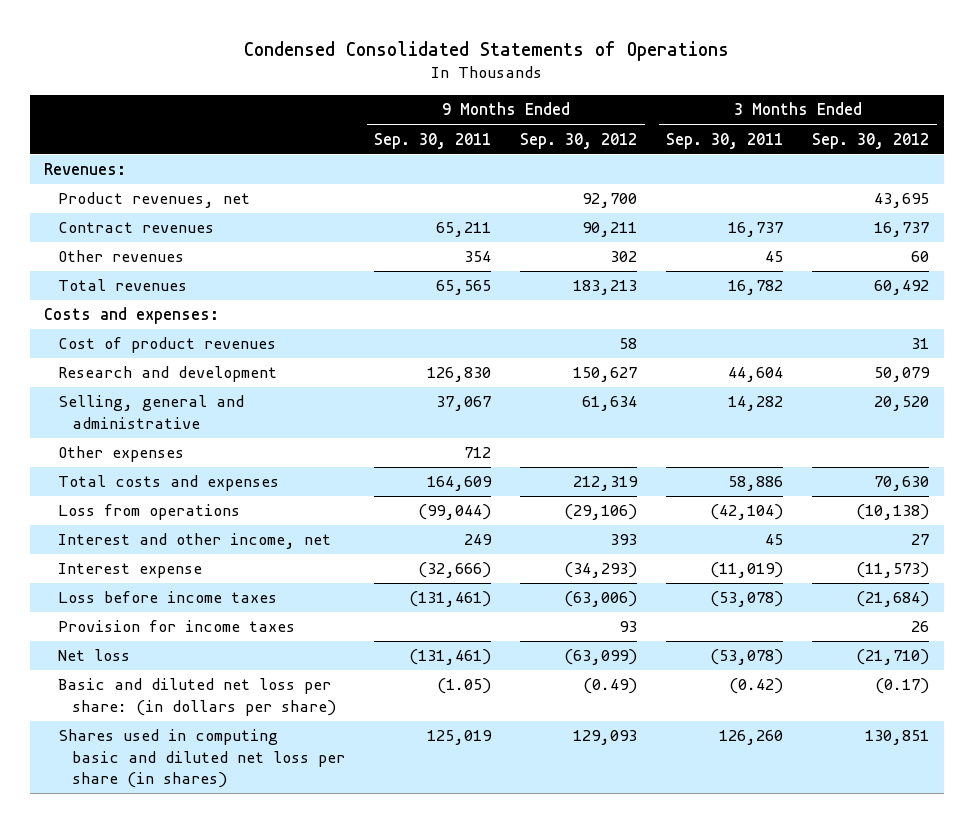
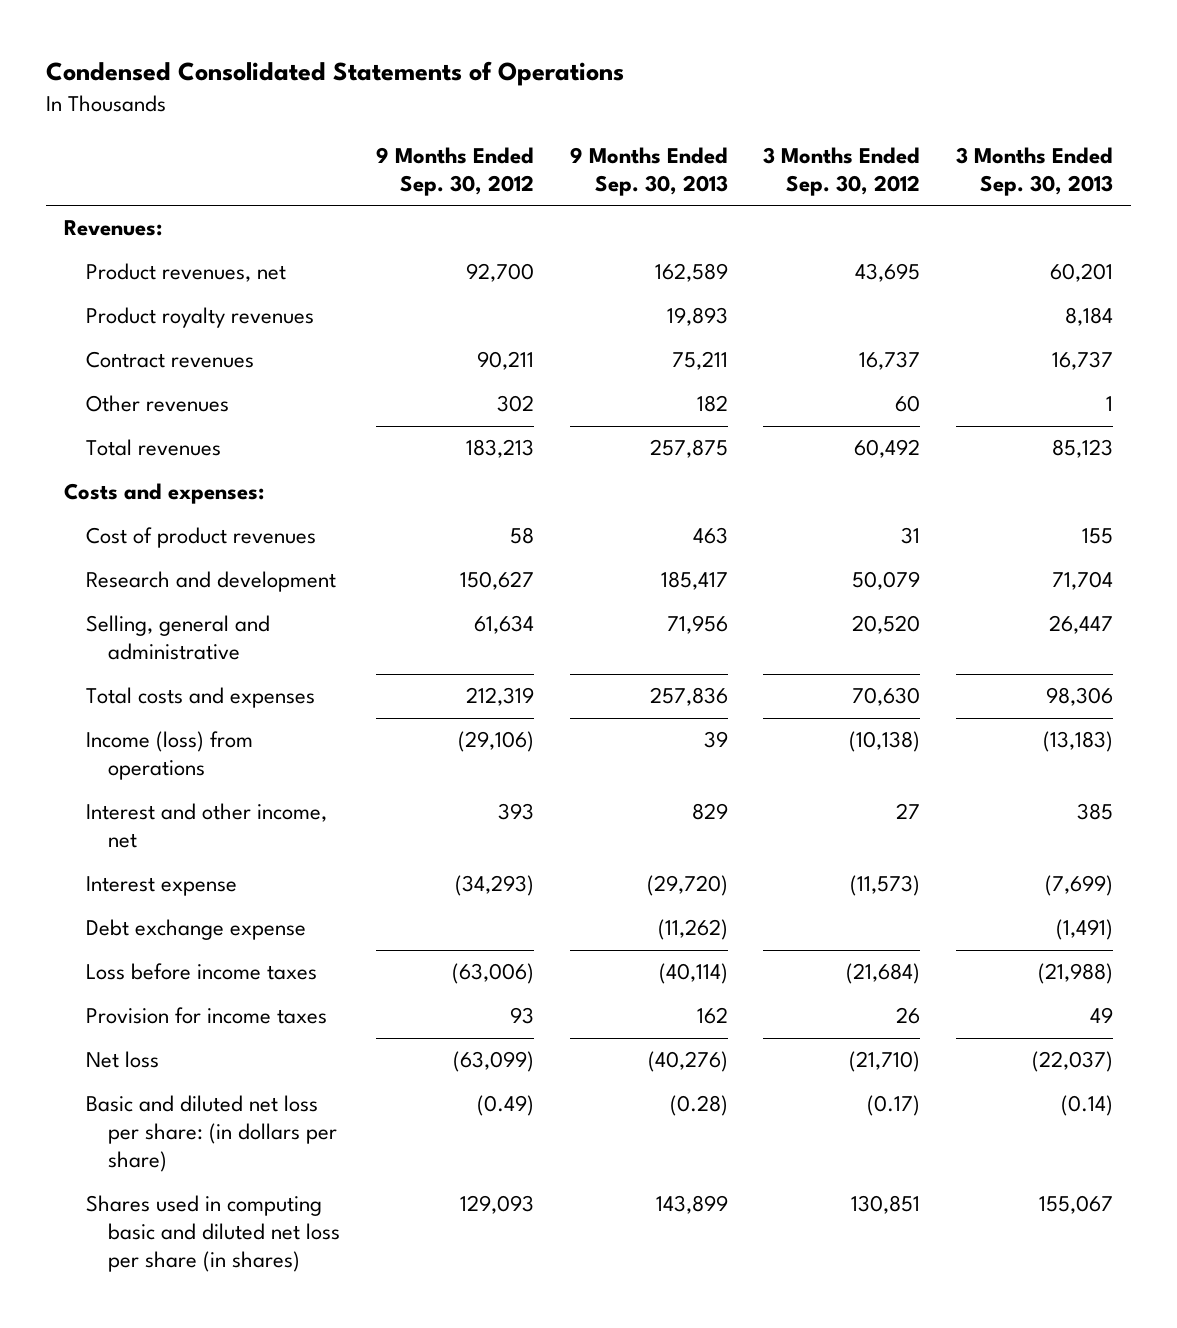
[374,132,492,149] Sep. 30, 2011 -> none
[666,132,784,149] Sep. 30, 2011 -> none
none -> [569,146,728,196] 9 Months Ended Sep. 30, 2013
none -> [956,146,1114,196] 3 Months Ended Sep. 30, 2013
none -> [85,307,314,329] Product royalty revenues
[58,446,185,463] Other expenses -> none
[58,504,241,521] Loss from operations -> [85,731,253,781] Income (loss) from operations
none -> [85,919,306,941] Debt exchange expense

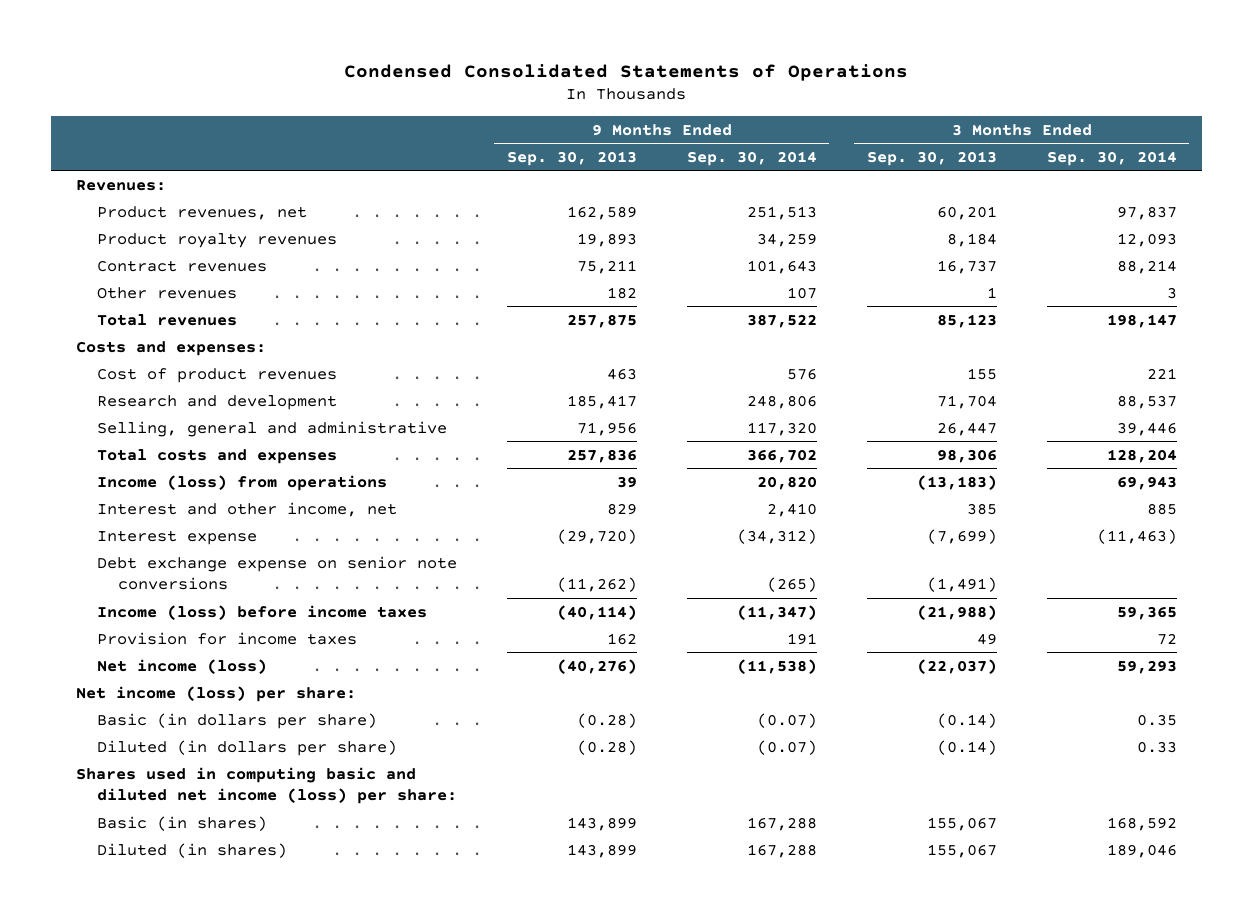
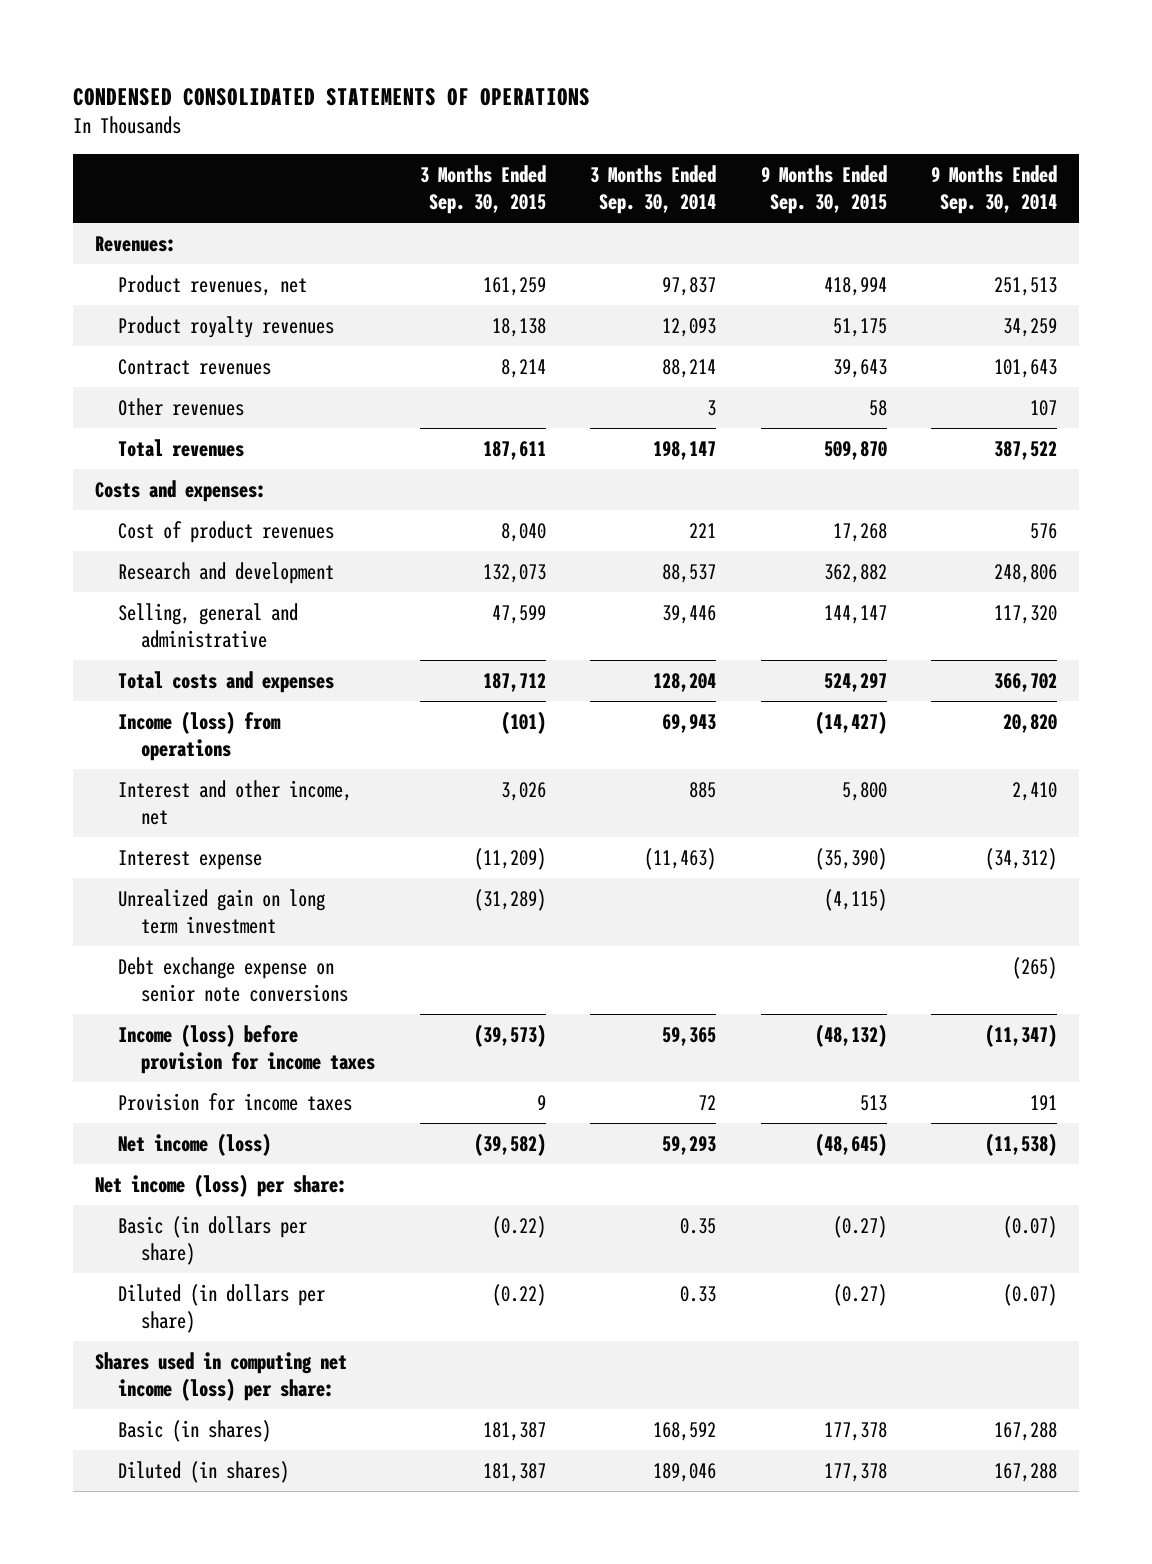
[344,63,909,81] Condensed Consolidated Statements of Operations -> [72,88,590,107] CONDENSED CONSOLIDATED STATEMENTS OF OPERATIONS
[506,150,637,166] Sep. 30, 2013 -> none
[866,150,997,166] Sep. 30, 2013 -> none
none -> [419,165,546,215] 3 Months Ended Sep. 30, 2015
none -> [760,165,887,215] 9 Months Ended Sep. 30, 2015
none -> [118,888,326,934] Unrealized gain on long term investment
[96,604,427,620] Income (loss) before income taxes -> [118,1023,376,1074] Income (loss) before provision for income taxes
[75,766,457,805] Shares used in computing basic and diluted net income (loss) per share: -> [95,1351,348,1401] Shares used in computing net income (loss) per share:

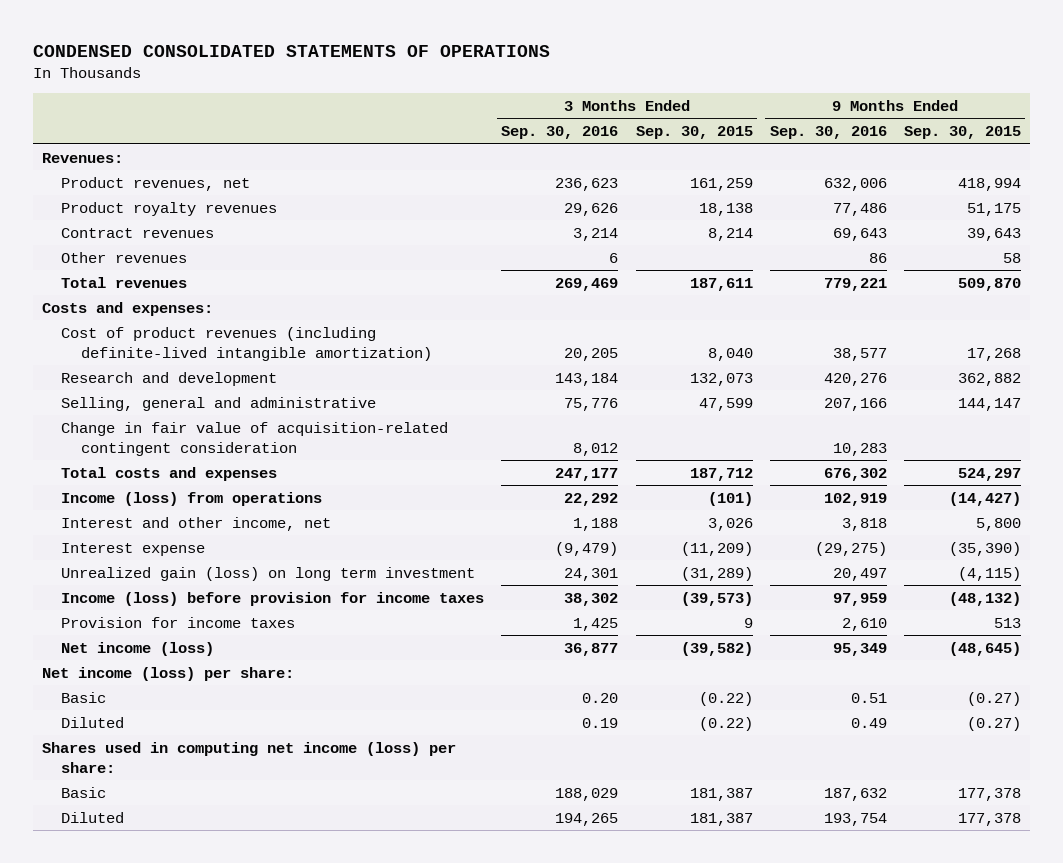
[590,165,717,215] 3 Months Ended Sep. 30, 2014 -> none
[930,165,1057,215] 9 Months Ended Sep. 30, 2014 -> none
none -> [501,126,619,140] Sep. 30, 2016
none -> [769,126,887,140] Sep. 30, 2016
[118,520,335,543] Cost of product revenues -> [61,326,432,361] Cost of product revenues (including definite-lived intangible amortization)
none -> [61,421,449,456] Change in fair value of acquisition-related contingent consideration
[118,956,349,1002] Debt exchange expense on senior note conversions -> none
[118,888,326,934] Unrealized gain on long term investment -> [61,566,476,581] Unrealized gain (loss) on long term investment
[118,1215,308,1265] Basic (in dollars per share) -> [61,691,107,703] Basic
[118,1283,326,1333] Diluted (in dollars per share) -> [61,716,125,728] Diluted
[118,1419,272,1442] Basic (in shares) -> [61,786,107,798] Basic
[118,1460,290,1483] Diluted (in shares) -> [61,811,125,823] Diluted

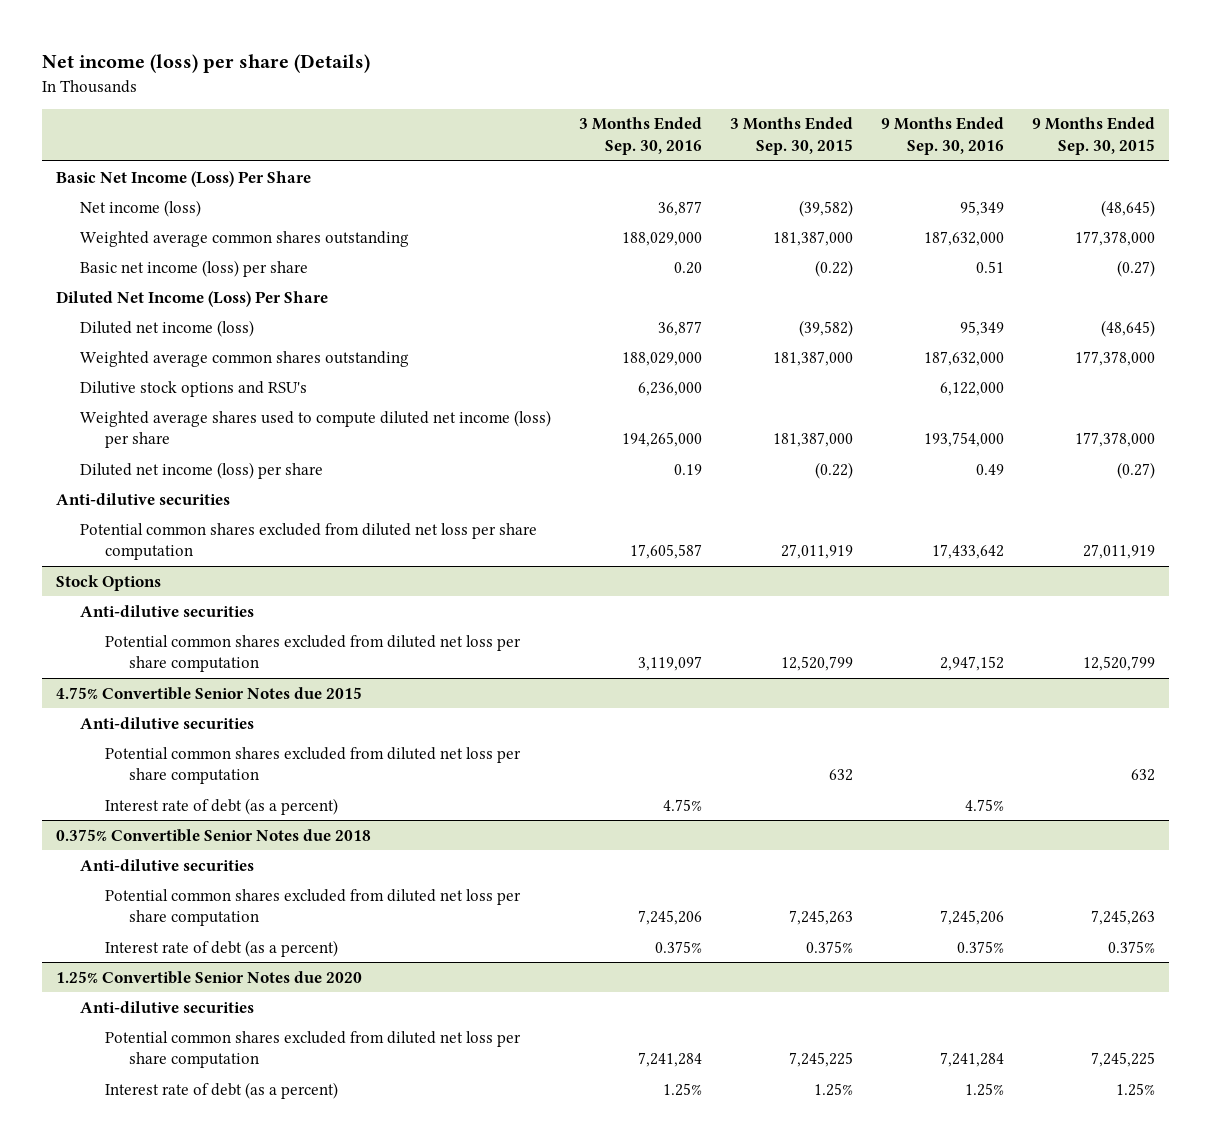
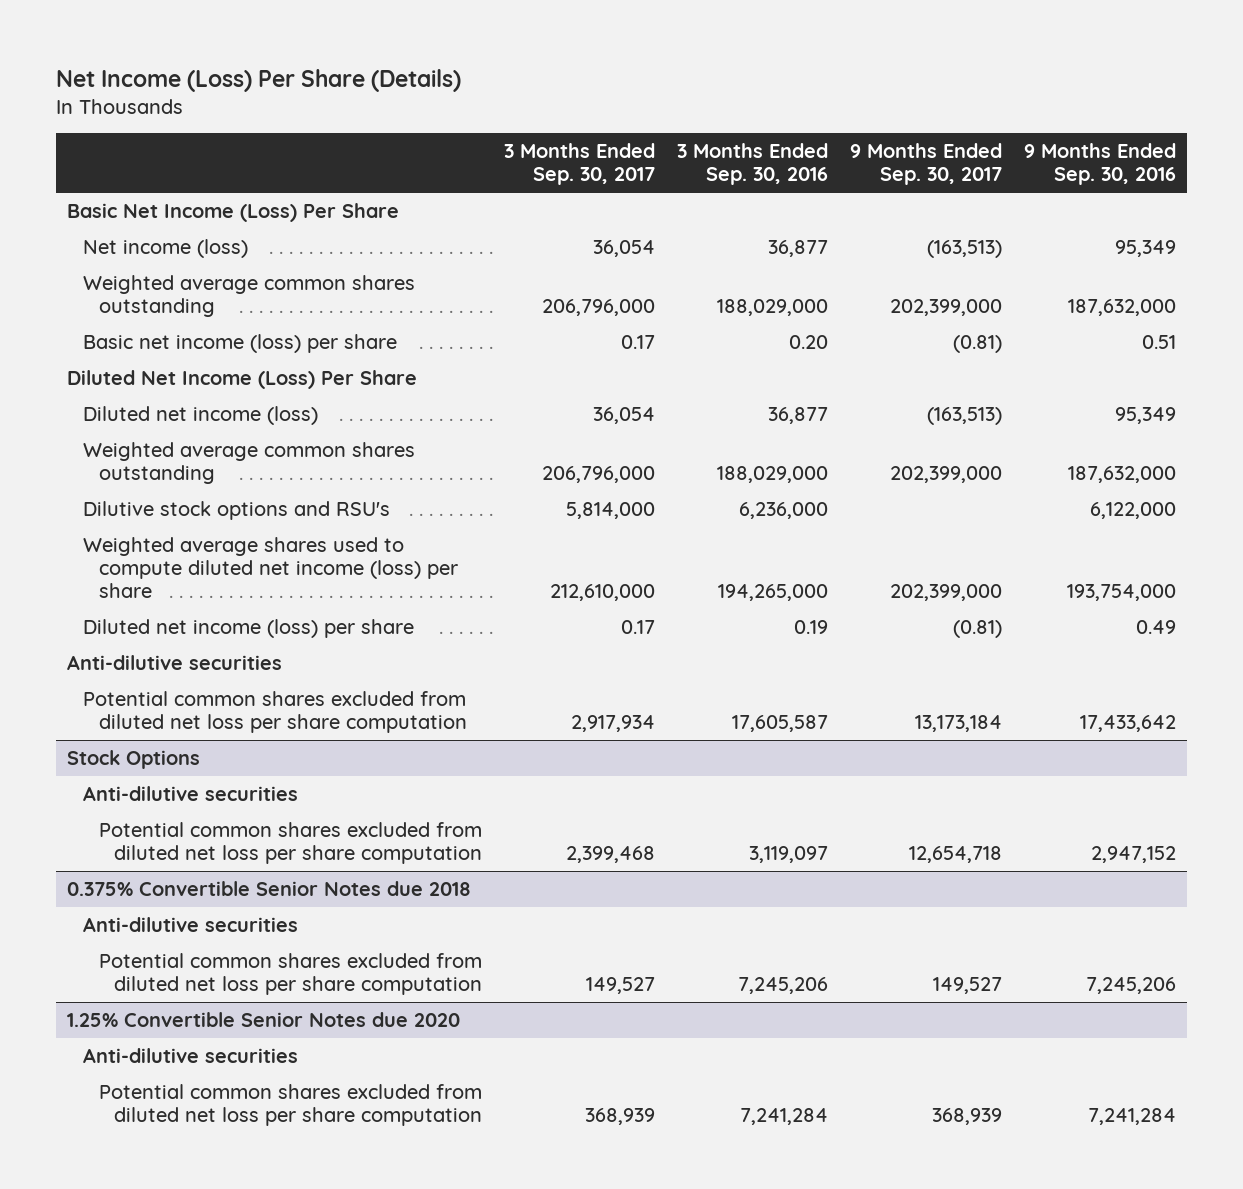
[41,54,370,74] Net income (loss) per share (Details) -> [56,68,462,92] Net Income (Loss) Per Share (Details)
[729,117,853,156] 3 Months Ended Sep. 30, 2015 -> none
[1031,117,1155,156] 9 Months Ended Sep. 30, 2015 -> none
none -> [504,143,656,186] 3 Months Ended Sep. 30, 2017
none -> [849,143,1002,186] 9 Months Ended Sep. 30, 2017
[55,686,362,700] 4.75% Convertible Senior Notes due 2015 -> none
[80,716,255,729] Anti-dilutive securities -> none
[104,746,521,785] Potential common shares excluded from diluted net loss per share computation -> none
[104,797,338,815] Interest rate of debt (as a percent) -> none
[104,939,338,957] Interest rate of debt (as a percent) -> none
[104,1081,338,1099] Interest rate of debt (as a percent) -> none

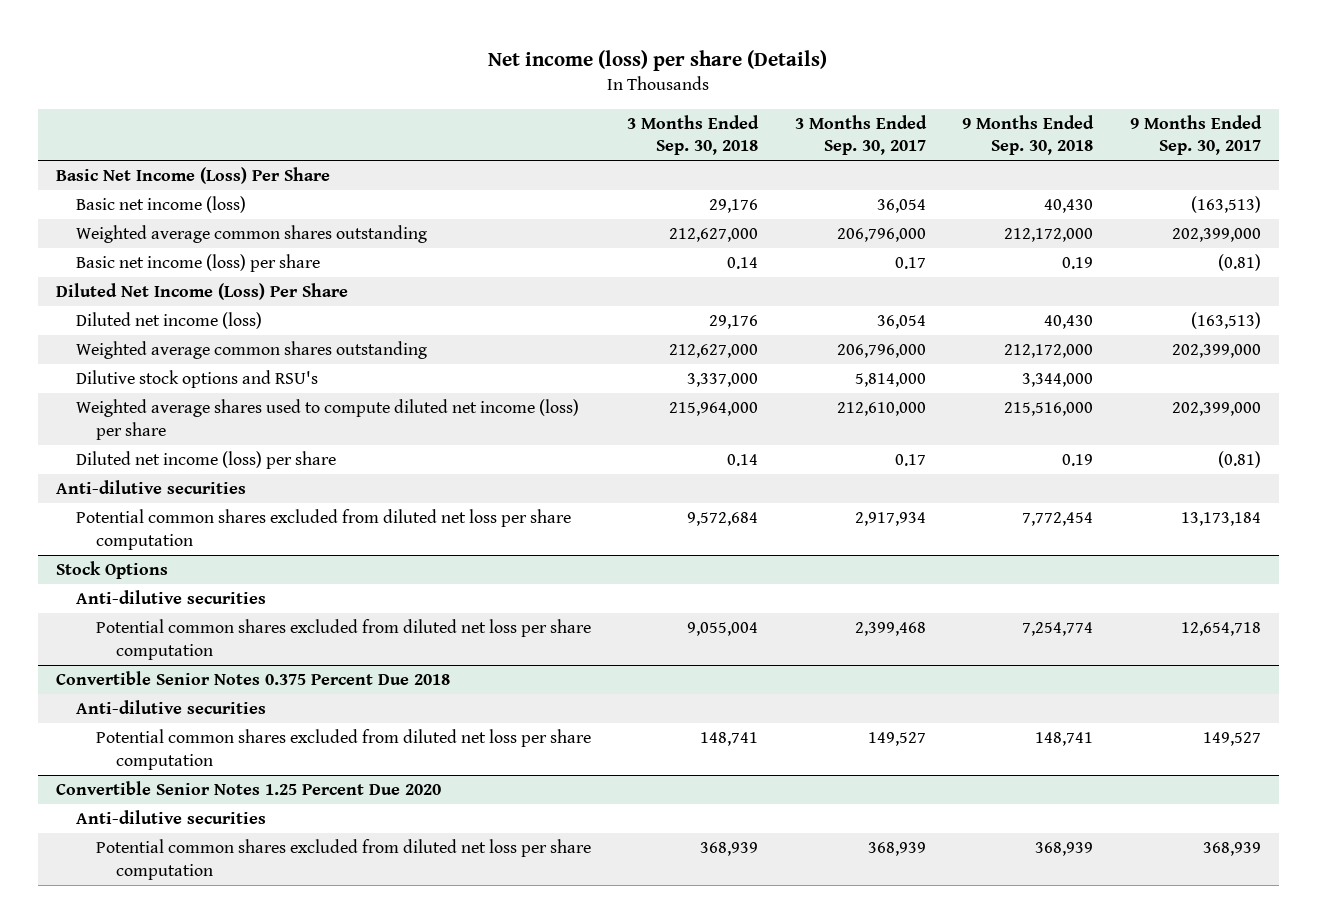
[56,68,462,92] Net Income (Loss) Per Share (Details) -> [488,50,828,72] Net income (loss) per share (Details)
[677,143,829,186] 3 Months Ended Sep. 30, 2016 -> none
[1023,143,1176,186] 9 Months Ended Sep. 30, 2016 -> none
none -> [627,114,760,156] 3 Months Ended Sep. 30, 2018
none -> [962,114,1095,156] 9 Months Ended Sep. 30, 2018
[82,238,248,258] Net income (loss) -> [75,196,246,214] Basic net income (loss)
[66,880,471,896] 0.375% Convertible Senior Notes due 2018 -> [56,671,451,686] Convertible Senior Notes 0.375 Percent Due 2018
[66,1011,460,1027] 1.25% Convertible Senior Notes due 2020 -> [56,781,442,796] Convertible Senior Notes 1.25 Percent Due 2020

